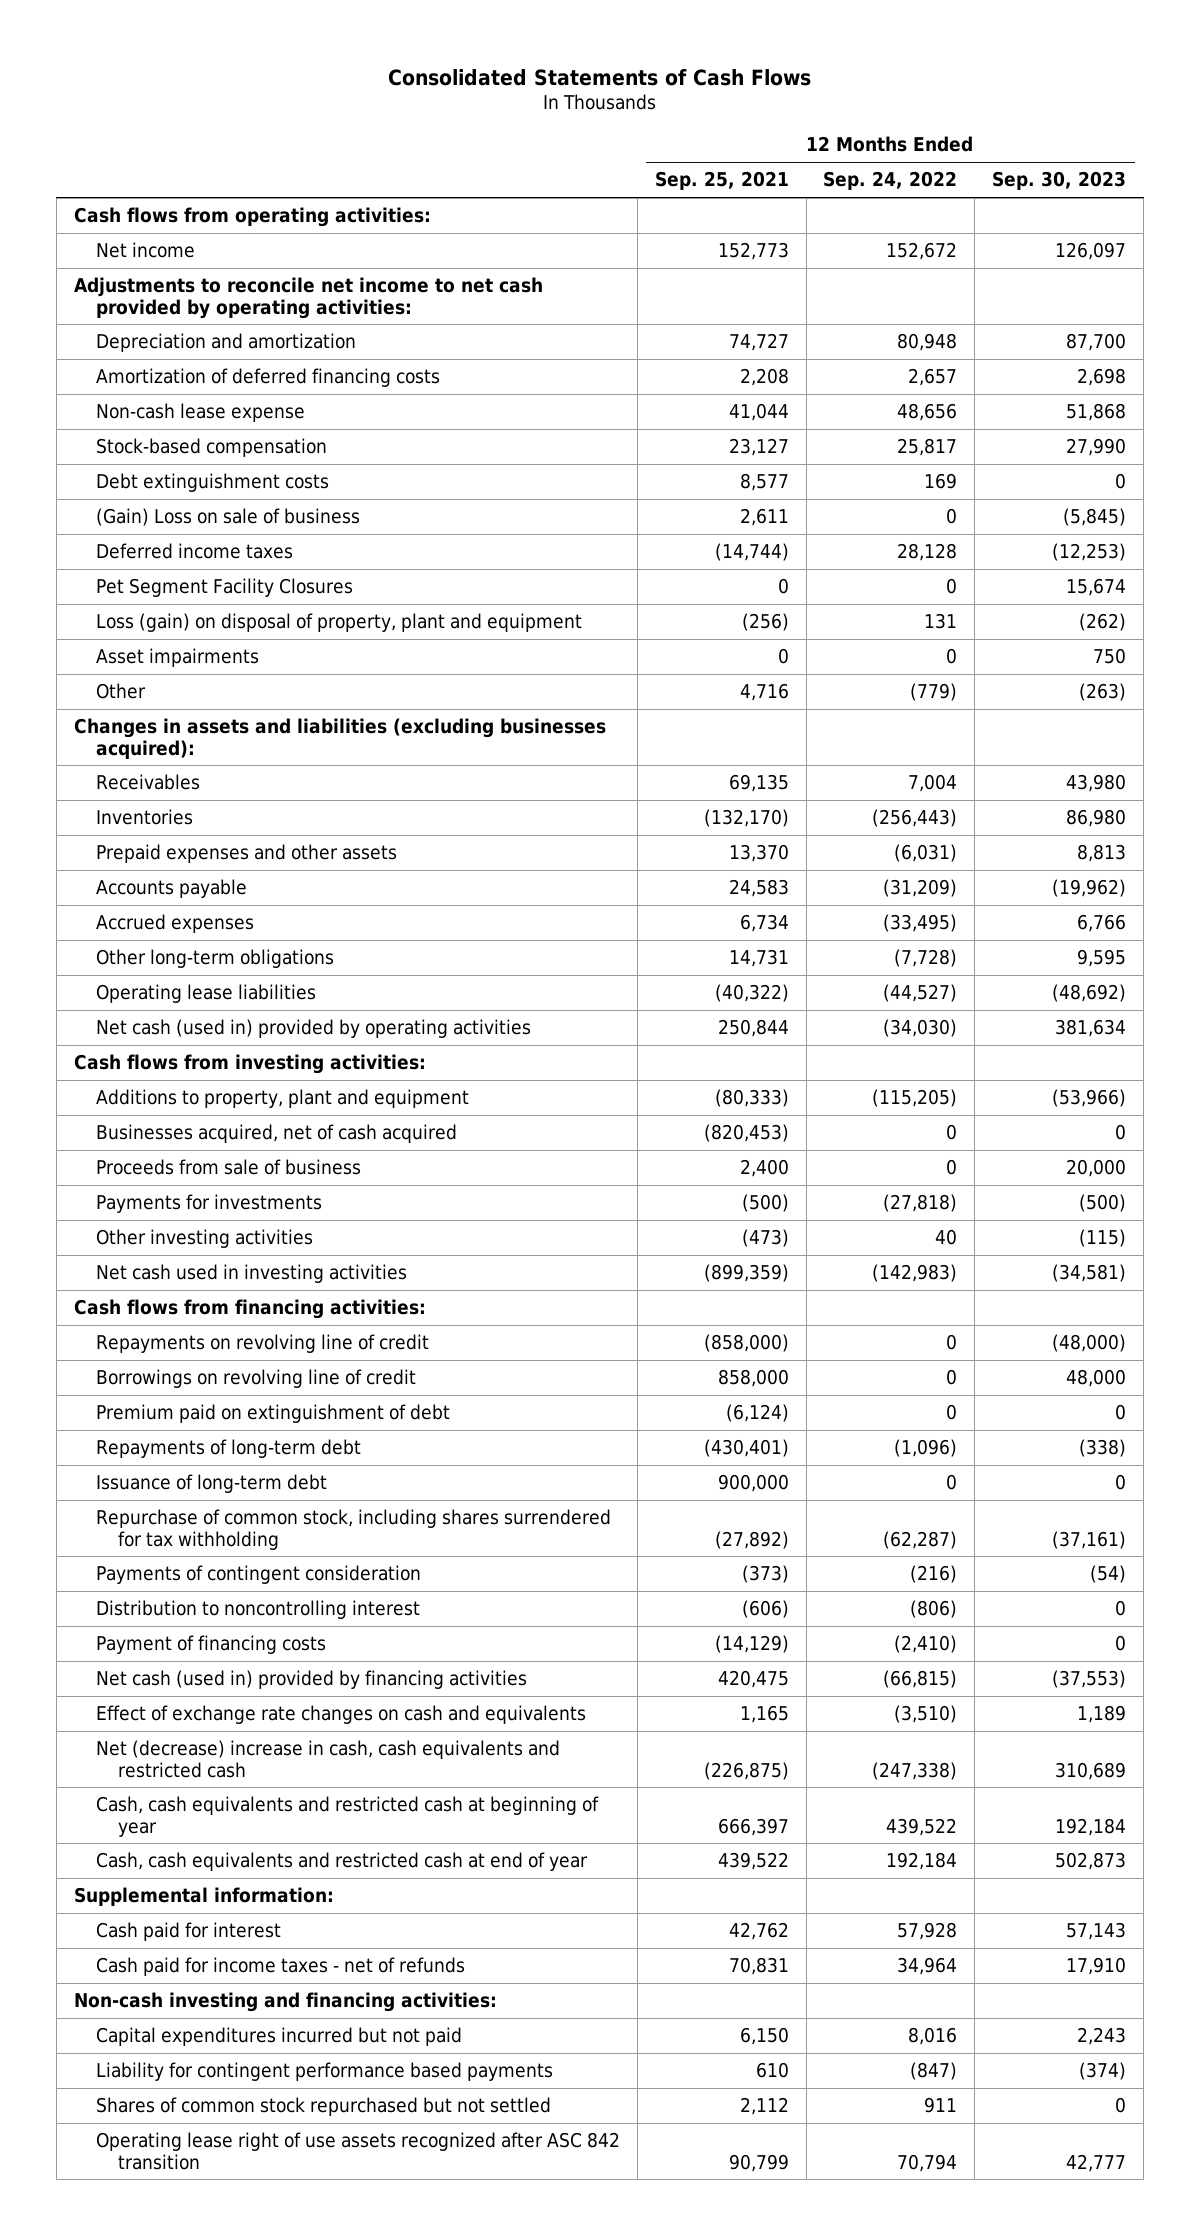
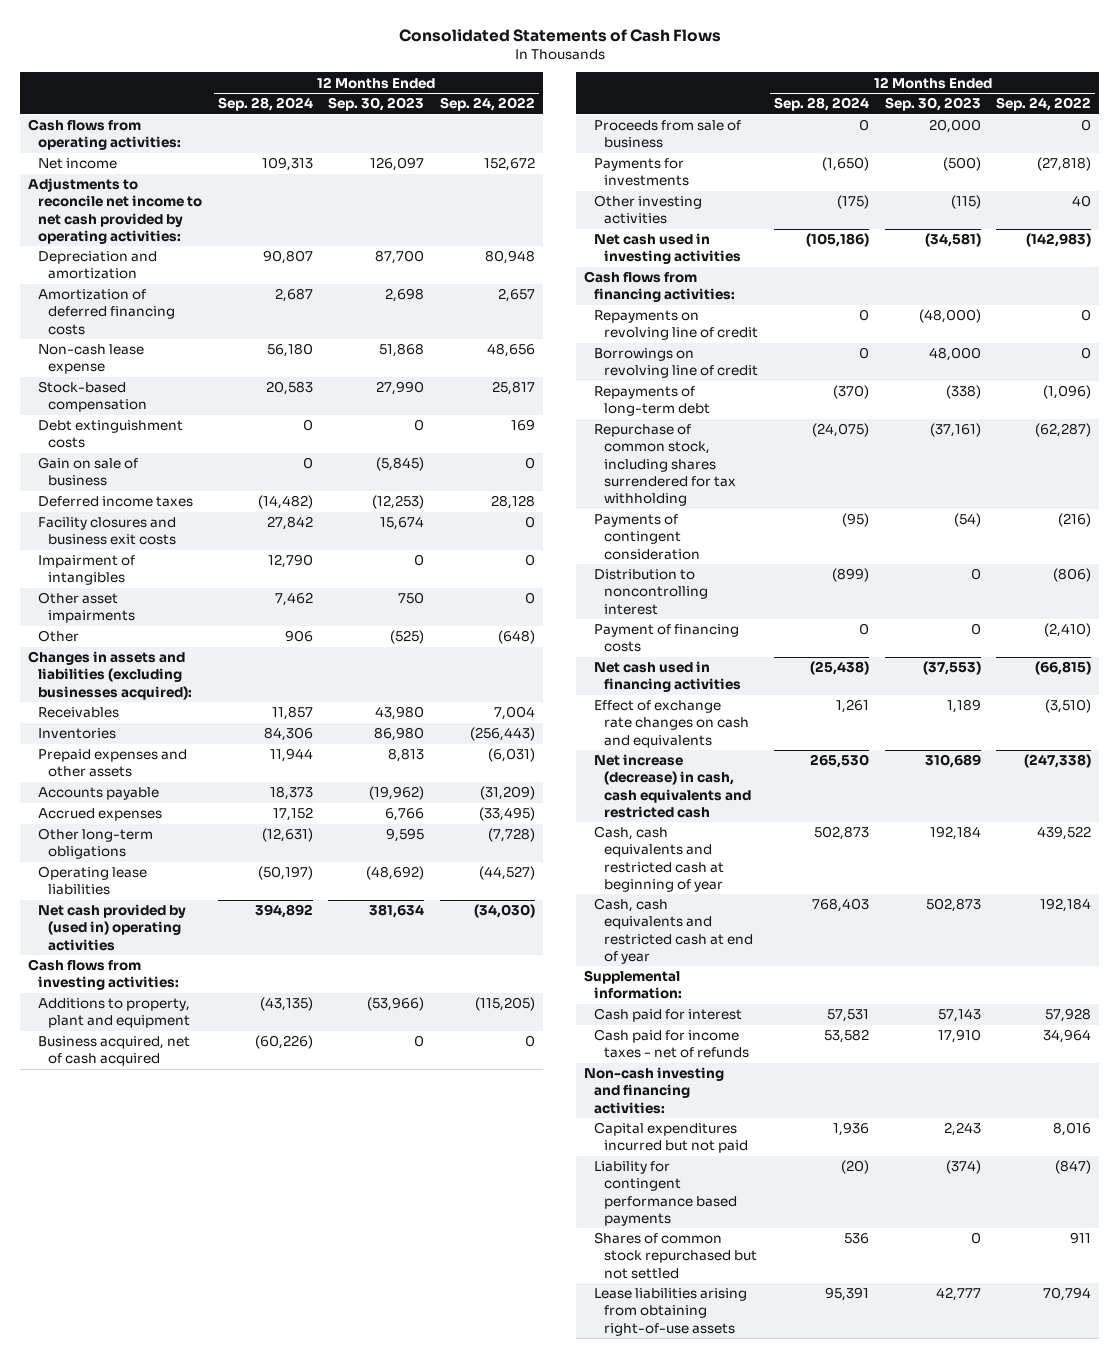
[654,171,789,191] Sep. 25, 2021 -> none
none -> [217,97,313,112] Sep. 28, 2024
[95,508,360,527] (Gain) Loss on sale of business -> [37,457,138,487] Gain on sale of business
[95,613,582,633] Loss (gain) on disposal of property, plant and equipment -> none
[95,578,353,598] Pet Segment Facility Closures -> [37,517,176,546] Facility closures and business exit costs
none -> [37,555,135,586] Impairment of intangibles
[95,648,259,668] Asset impairments -> [37,592,135,624] Other asset impairments
[910,683,958,702] (779) -> [498,630,536,645] (648)
[1079,683,1127,702] (263) -> [390,630,425,645] (525)
[95,1019,531,1039] Net cash (used in) provided by operating activities -> [37,904,186,951] Net cash provided by (used in) operating activities
[95,1124,457,1144] Businesses acquired, net of cash acquired -> [37,1036,190,1067] Business acquired, net of cash acquired
[95,1404,450,1424] Premium paid on extinguishment of debt -> none
[95,1474,327,1494] Issuance of long-term debt -> none
[95,1670,527,1690] Net cash (used in) provided by financing activities -> [594,661,742,693] Net cash used in financing activities
[95,1740,560,1778] Net (decrease) increase in cash, cash equivalents and restricted cash -> [594,754,752,818] Net increase (decrease) in cash, cash equivalents and restricted cash
[95,2132,620,2170] Operating lease right of use assets recognized after ASC 842 transition -> [594,1288,748,1336] Lease liabilities arising from obtaining right-of-use assets

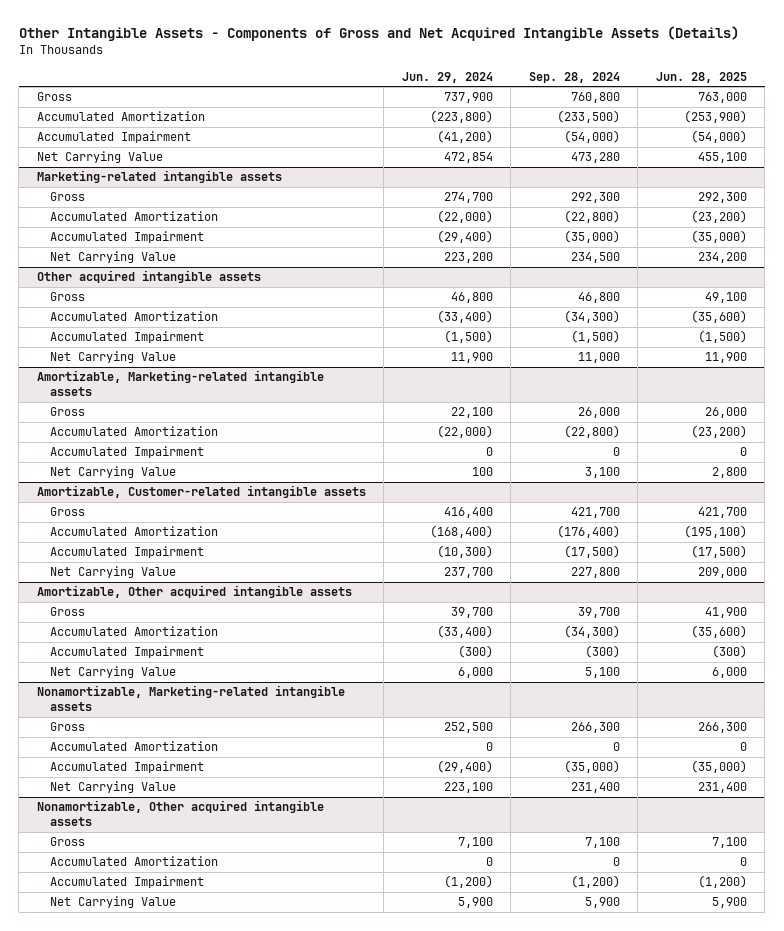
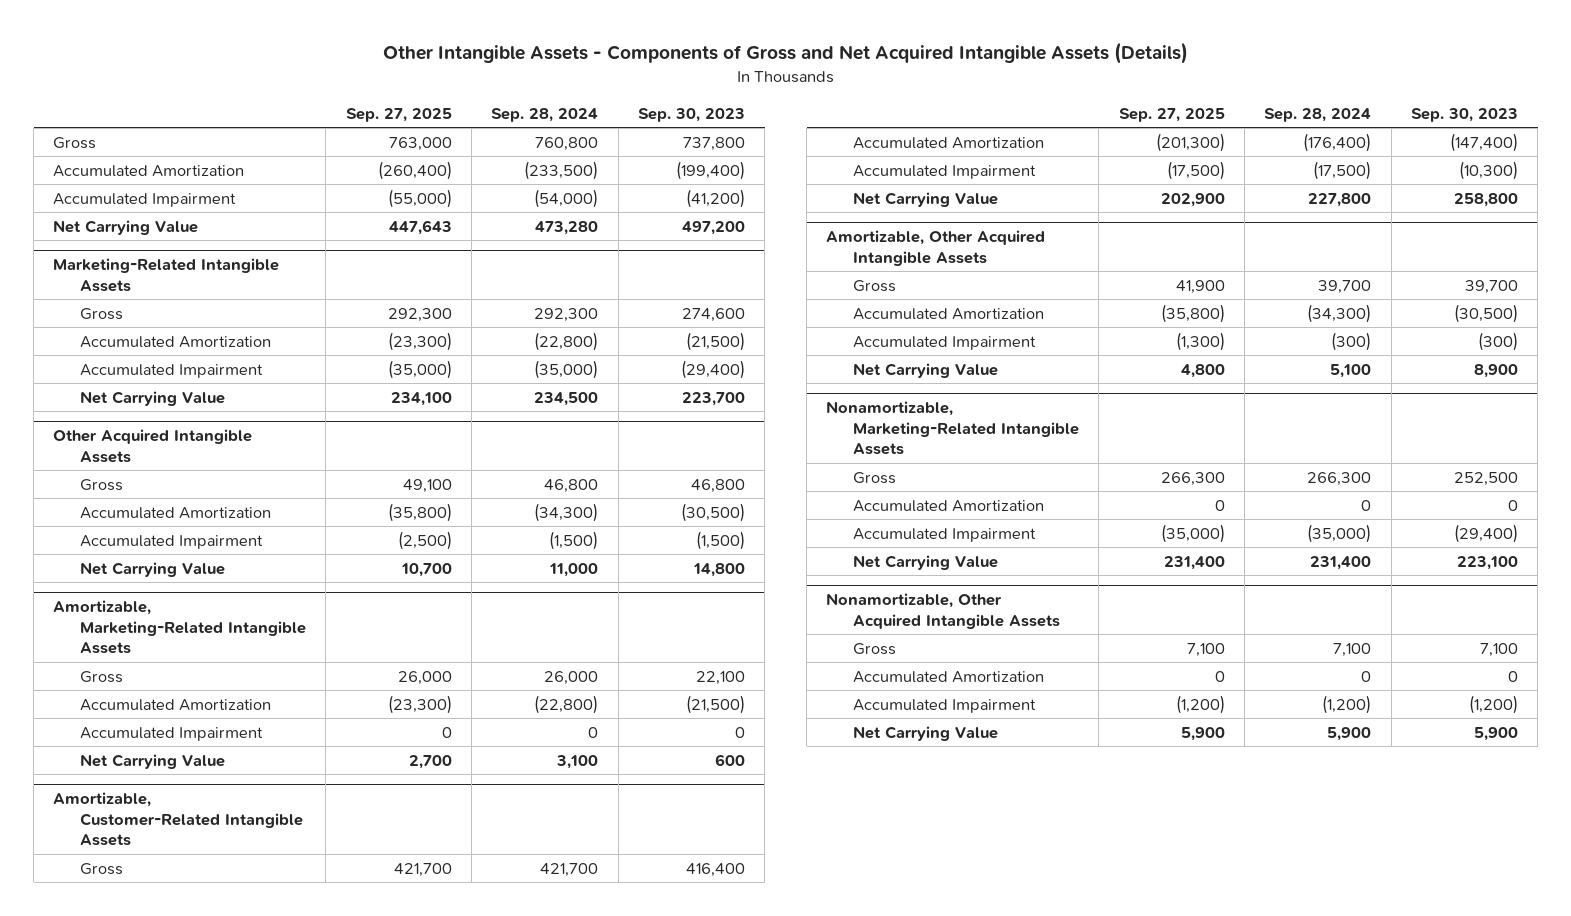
[401,71,493,83] Jun. 29, 2024 -> none
[655,71,747,83] Jun. 28, 2025 -> none
none -> [345,107,452,122] Sep. 27, 2025
none -> [637,107,745,122] Sep. 30, 2023
[36,170,282,184] Marketing-related intangible assets -> [53,258,280,292] Marketing-Related Intangible Assets
[36,270,261,284] Other acquired intangible assets -> [53,429,253,463] Other Acquired Intangible Assets
[36,370,324,397] Amortizable, Marketing-related intangible assets -> [53,600,306,655] Amortizable, Marketing-Related Intangible Assets
[36,485,366,499] Amortizable, Customer-related intangible assets -> [53,792,303,847] Amortizable, Customer-Related Intangible Assets
[36,585,352,599] Amortizable, Other acquired intangible assets -> [826,230,1046,266] Amortizable, Other Acquired Intangible Assets
[36,685,345,712] Nonamortizable, Marketing-related intangible assets -> [826,401,1079,456] Nonamortizable, Marketing-Related Intangible Assets
[36,800,324,827] Nonamortizable, Other acquired intangible assets -> [826,593,1060,629] Nonamortizable, Other Acquired Intangible Assets

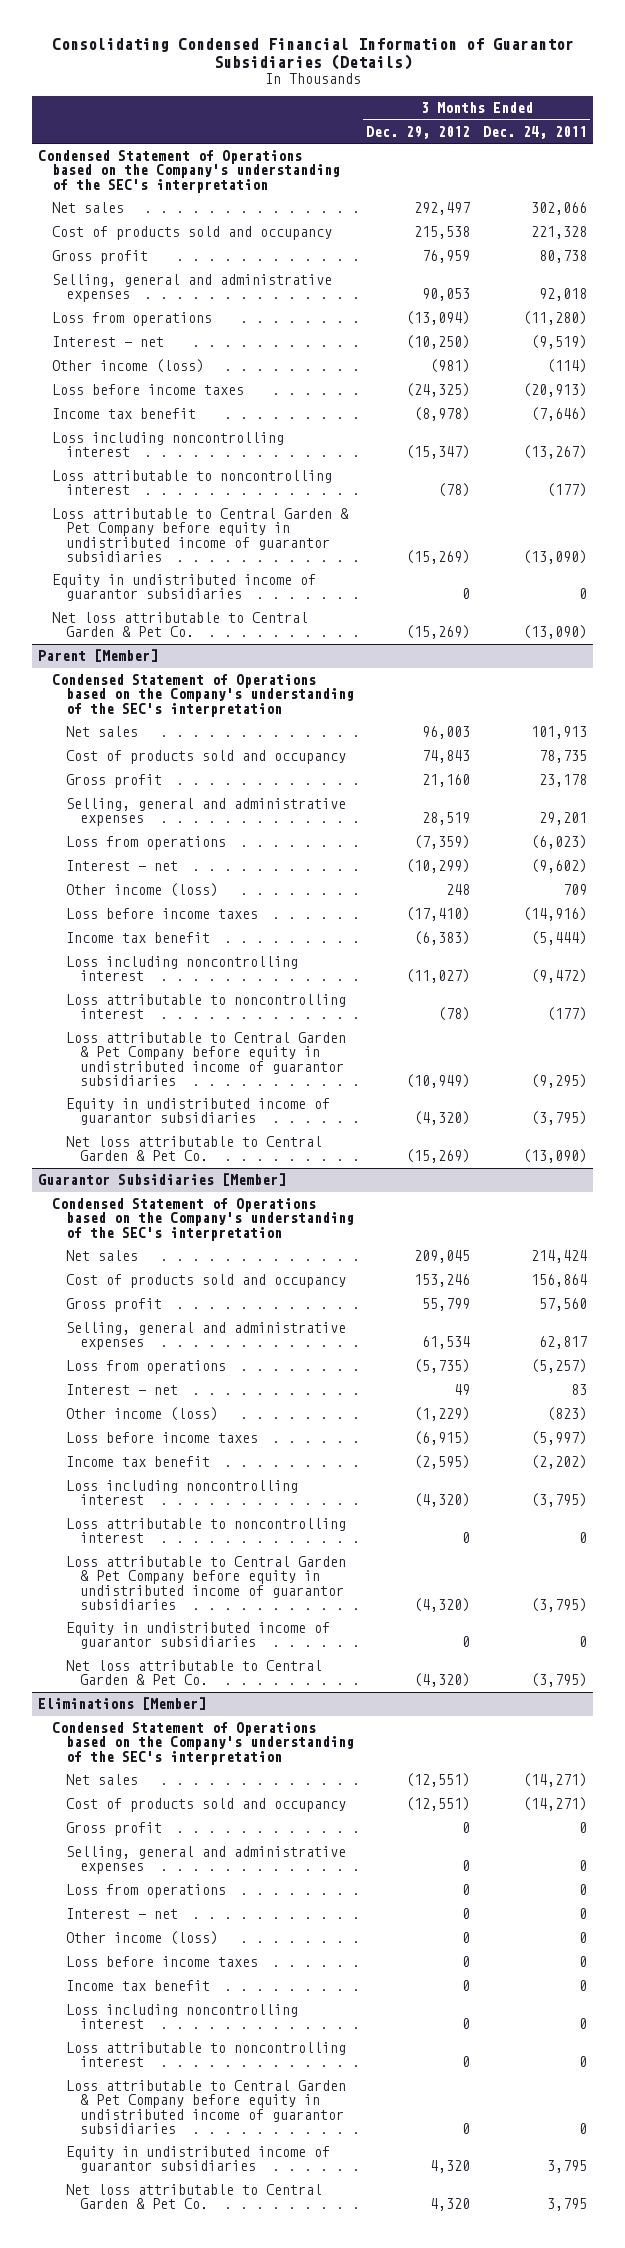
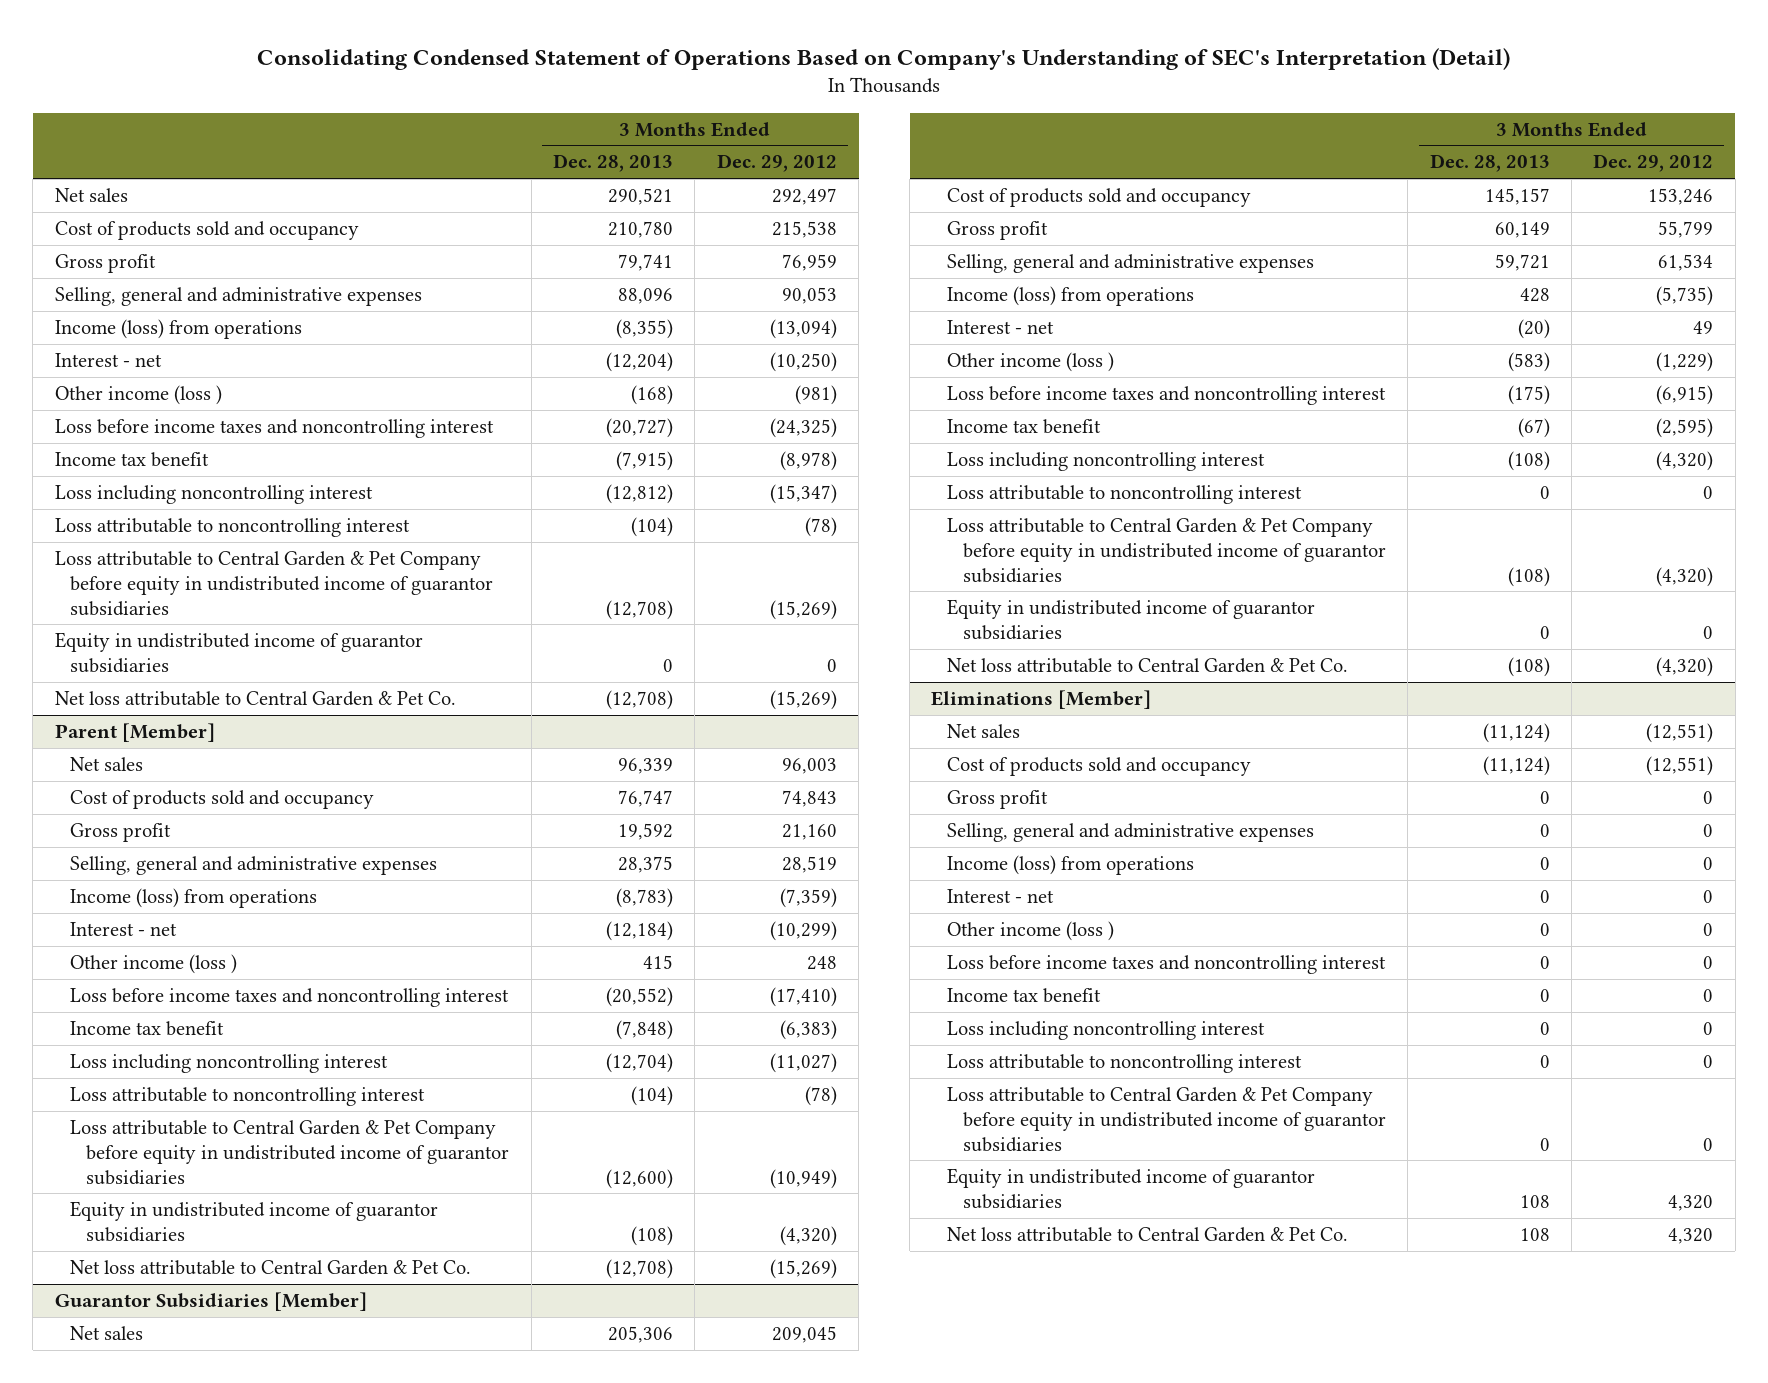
[51,38,574,71] Consolidating Condensed Financial Information of Guarantor Subsidiaries (Details) -> [257,47,1511,70] Consolidating Condensed Statement of Operations Based on Company's Understanding of SEC's Interpretation (Detail)
[482,125,587,139] Dec. 24, 2011 -> none
none -> [552,154,673,173] Dec. 28, 2013
[38,150,341,193] Condensed Statement of Operations based on the Company's understanding of the SEC's interpretation -> none
[52,312,213,327] Loss from operations -> [54,319,302,340] Income (loss) from operations
[52,359,205,374] Other income (loss) -> [54,385,222,406] Other income (loss )
[52,384,245,396] Loss before income taxes -> [54,419,494,439] Loss before income taxes and noncontrolling interest
[52,674,354,717] Condensed Statement of Operations based on the Company's understanding of the SEC's interpretation -> none
[65,836,226,851] Loss from operations -> [70,888,318,909] Income (loss) from operations
[65,883,218,898] Other income (loss) -> [70,954,238,975] Other income (loss )
[65,908,258,920] Loss before income taxes -> [70,988,510,1008] Loss before income taxes and noncontrolling interest
[52,1198,354,1241] Condensed Statement of Operations based on the Company's understanding of the SEC's interpretation -> none
[65,1360,226,1375] Loss from operations -> [947,286,1195,307] Income (loss) from operations
[65,1407,218,1422] Other income (loss) -> [947,352,1115,373] Other income (loss )
[65,1432,258,1444] Loss before income taxes -> [947,386,1387,406] Loss before income taxes and noncontrolling interest
[52,1722,354,1765] Condensed Statement of Operations based on the Company's understanding of the SEC's interpretation -> none
[65,1884,226,1899] Loss from operations -> [947,855,1195,876] Income (loss) from operations
[65,1931,218,1946] Other income (loss) -> [947,921,1115,942] Other income (loss )
[65,1956,258,1968] Loss before income taxes -> [947,955,1387,975] Loss before income taxes and noncontrolling interest

